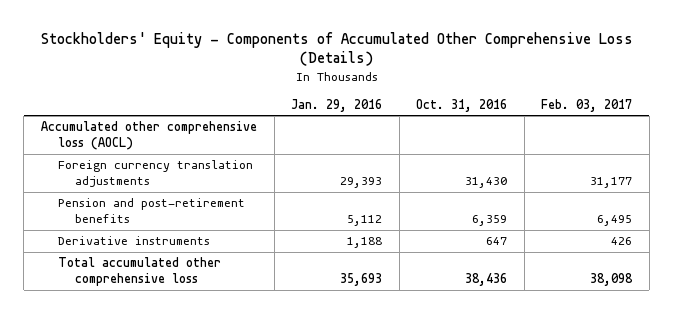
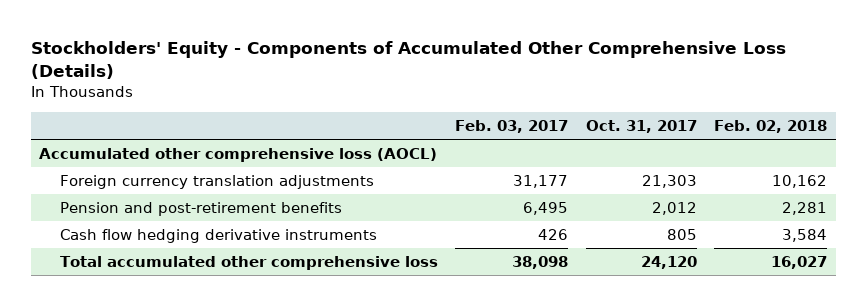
[291,98,383,112] Jan. 29, 2016 -> none
[416,98,508,112] Oct. 31, 2016 -> none
none -> [585,120,697,134] Oct. 31, 2017
none -> [714,120,828,134] Feb. 02, 2018
[57,236,210,246] Derivative instruments -> [59,228,377,243] Cash flow hedging derivative instruments

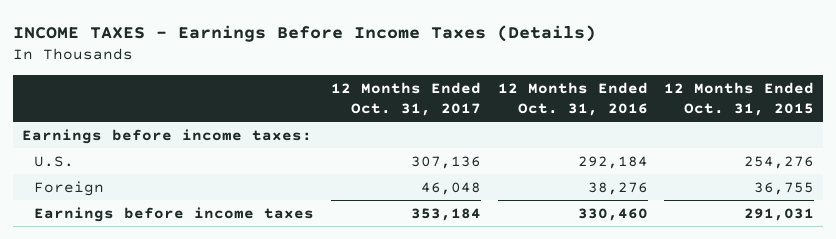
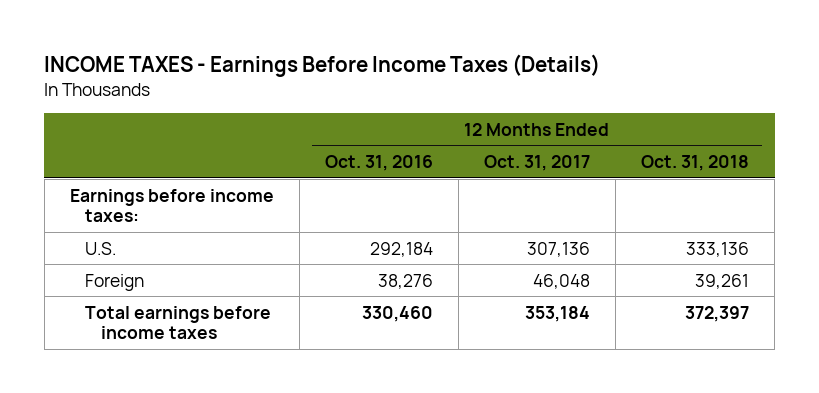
[664,82,815,116] 12 Months Ended Oct. 31, 2015 -> none
none -> [641,155,750,172] Oct. 31, 2018
[33,206,314,222] Earnings before income taxes -> [85,305,272,340] Total earnings before income taxes

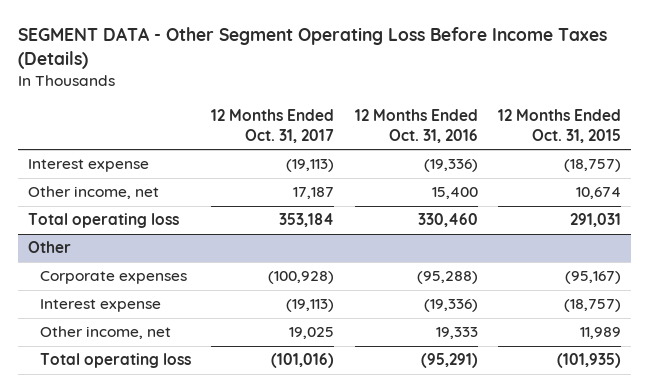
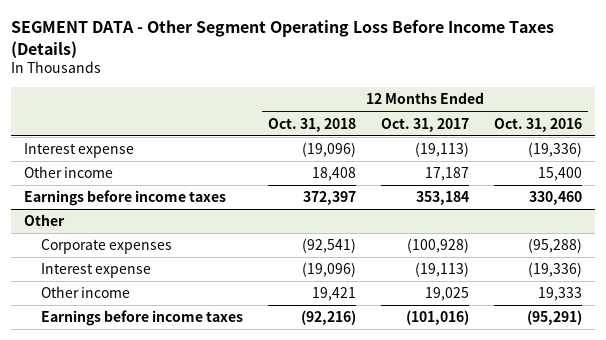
[498,108,622,143] 12 Months Ended Oct. 31, 2015 -> none
none -> [268,117,357,132] Oct. 31, 2018
[27,186,159,200] Other income, net -> [23,166,113,179] Other income
[27,213,179,229] Total operating loss -> [23,190,226,207] Earnings before income taxes
[39,326,171,340] Other income, net -> [41,286,131,299] Other income
[39,353,191,369] Total operating loss -> [41,310,244,327] Earnings before income taxes

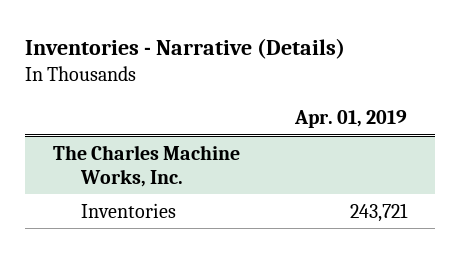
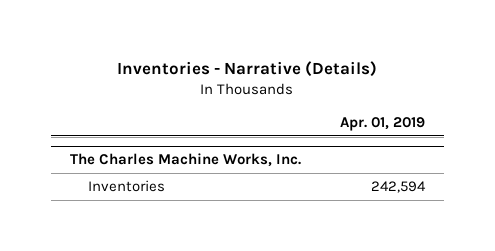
[350,202,409,222] 243,721 -> [370,180,426,193] 242,594

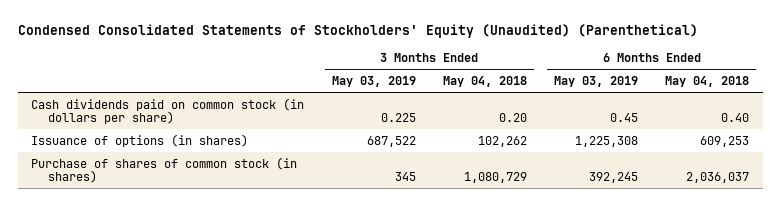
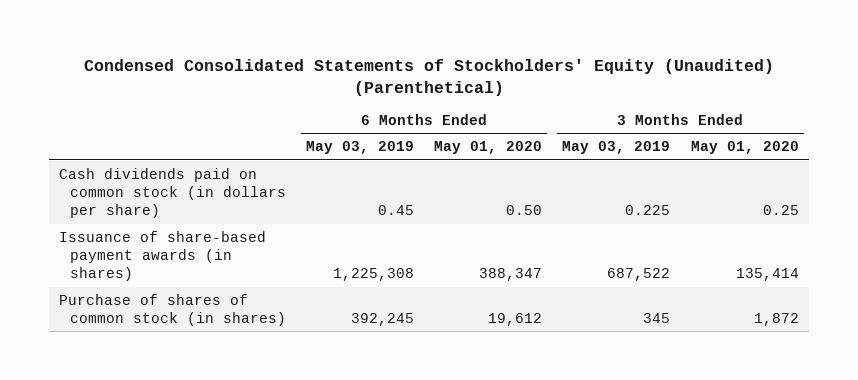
[442,76,527,88] May 04, 2018 -> none
[665,76,750,88] May 04, 2018 -> none
none -> [434,141,543,155] May 01, 2020
none -> [690,141,799,155] May 01, 2020
[31,133,249,147] Issuance of options (in shares) -> [59,230,267,282] Issuance of share-based payment awards (in shares)

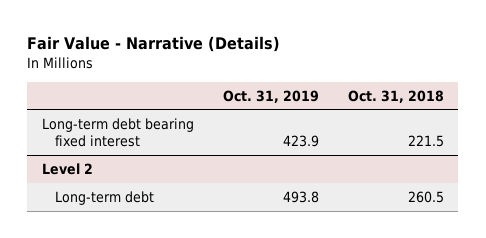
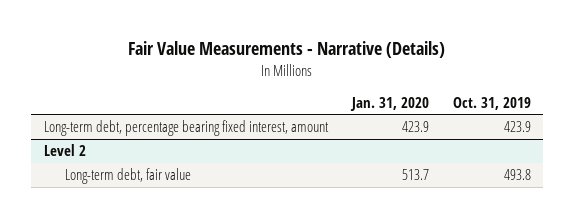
[27,35,281,52] Fair Value - Narrative (Details) -> [128,41,446,59] Fair Value Measurements - Narrative (Details)
[347,89,444,103] Oct. 31, 2018 -> none
none -> [349,97,429,112] Jan. 31, 2020
[41,117,194,148] Long-term debt bearing fixed interest -> [43,120,329,137] Long-term debt, percentage bearing fixed interest, amount
[55,190,155,205] Long-term debt -> [65,168,192,185] Long-term debt, fair value

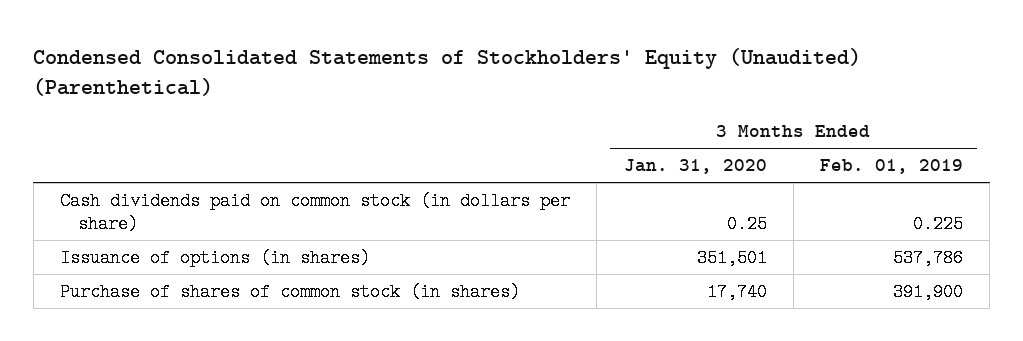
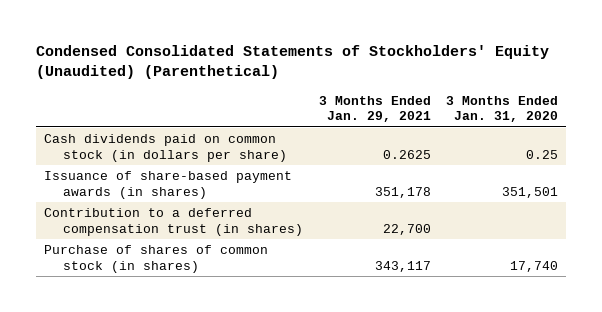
[820,159,964,175] Feb. 01, 2019 -> none
none -> [318,95,431,123] 3 Months Ended Jan. 29, 2021
[59,249,370,268] Issuance of options (in shares) -> [43,171,292,199] Issuance of share-based payment awards (in shares)
none -> [43,208,304,236] Contribution to a deferred compensation trust (in shares)

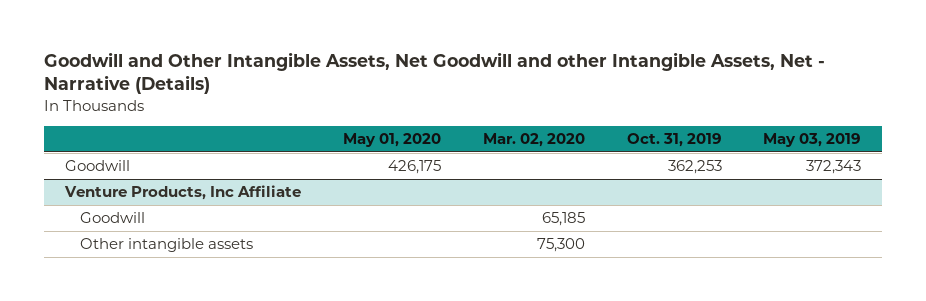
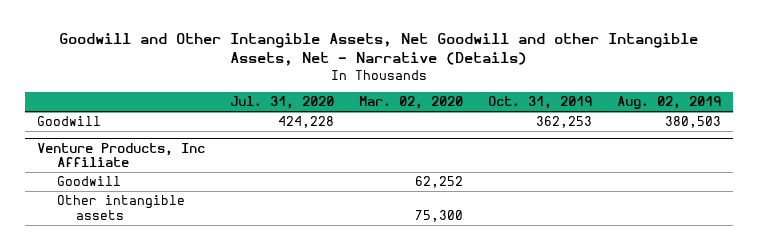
[342,132,441,147] May 01, 2020 -> none
[763,132,862,147] May 03, 2019 -> none
none -> [229,96,334,110] Jul. 31, 2020
none -> [616,96,721,110] Aug. 02, 2019
[541,212,585,227] 65,185 -> [414,176,463,189] 62,252

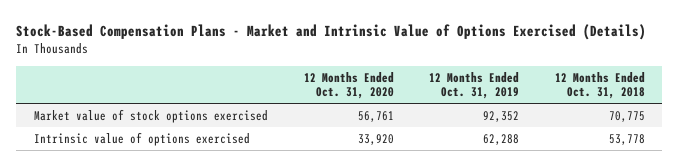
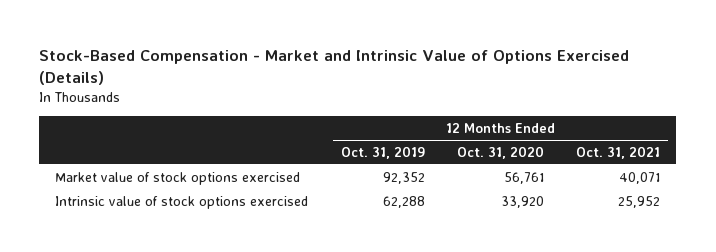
[16,23,647,40] Stock-Based Compensation Plans - Market and Intrinsic Value of Options Exercised (Details) -> [39,50,630,86] Stock-Based Compensation - Market and Intrinsic Value of Options Exercised (Details)
[554,71,645,100] 12 Months Ended Oct. 31, 2018 -> none
none -> [576,145,661,159] Oct. 31, 2021
[34,131,251,146] Intrinsic value of options exercised -> [55,195,309,209] Intrinsic value of stock options exercised

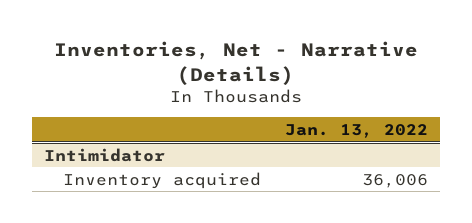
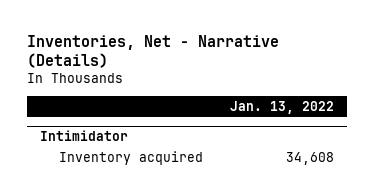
[361,173,428,188] 36,006 -> [285,152,334,166] 34,608

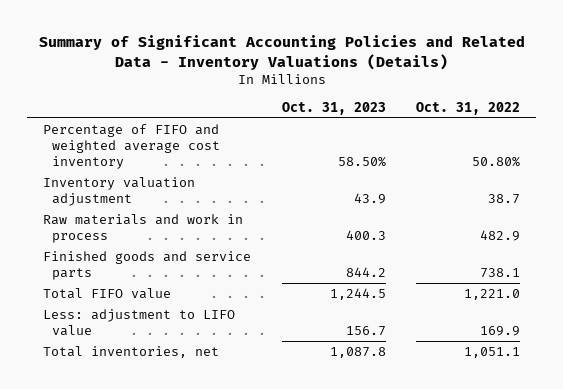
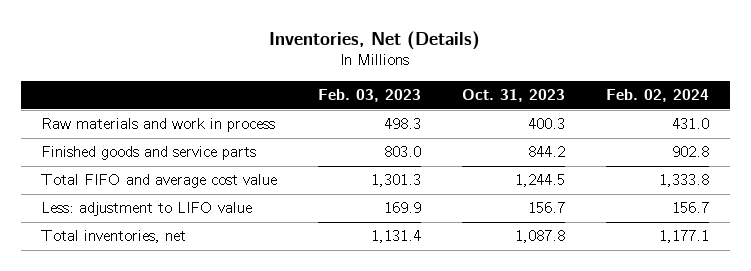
[38,34,525,70] Summary of Significant Accounting Policies and Related Data - Inventory Valuations (Details) -> [269,30,481,50] Inventories, Net (Details)
[416,101,521,115] Oct. 31, 2022 -> none
none -> [318,88,422,102] Feb. 03, 2023
none -> [606,88,710,102] Feb. 02, 2024
[42,124,221,169] Percentage of FIFO and weighted average cost inventory -> none
[42,177,195,206] Inventory valuation adjustment -> none
[42,288,171,300] Total FIFO value -> [41,174,278,189] Total FIFO and average cost value

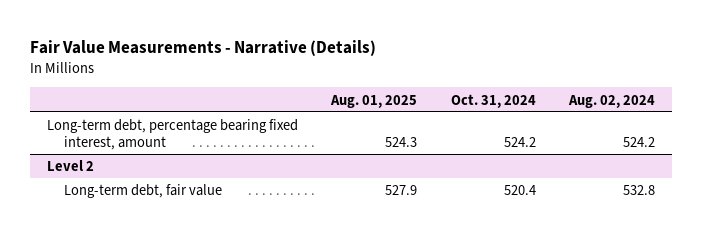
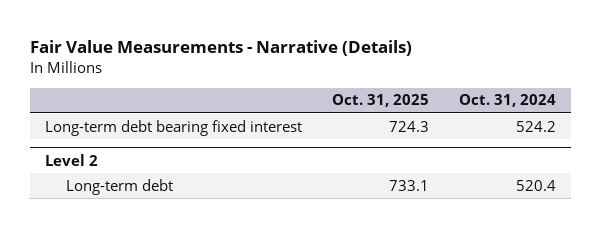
[330,94,418,108] Aug. 01, 2025 -> none
[568,94,656,108] Aug. 02, 2024 -> none
none -> [332,94,430,108] Oct. 31, 2025
[46,119,298,151] Long-term debt, percentage bearing fixed interest, amount -> [45,119,303,136] Long-term debt bearing fixed interest
[63,184,222,199] Long-term debt, fair value -> [66,178,174,195] Long-term debt

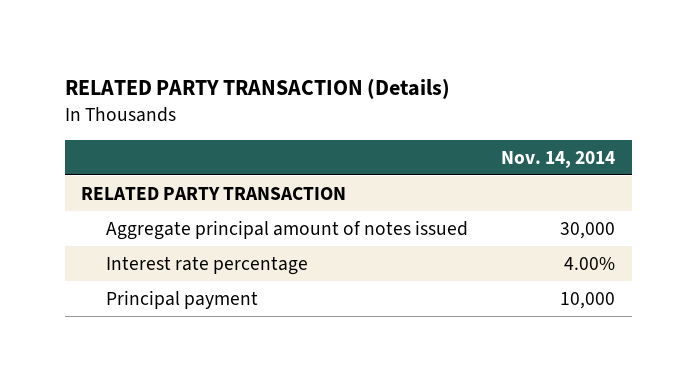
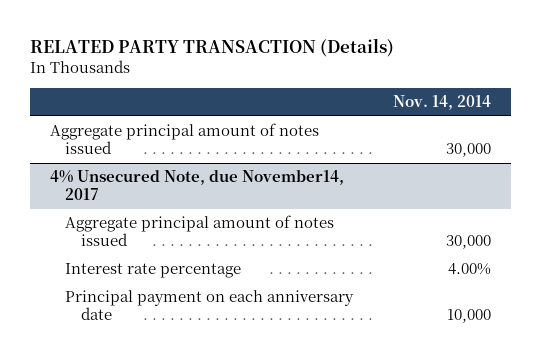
[81,186,347,200] RELATED PARTY TRANSACTION -> none
none -> [49,170,344,201] 4% Unsecured Note, due November14, 2017
none -> [65,215,335,247] Aggregate principal amount of notes issued
[105,289,258,309] Principal payment -> [65,290,355,321] Principal payment on each anniversary date

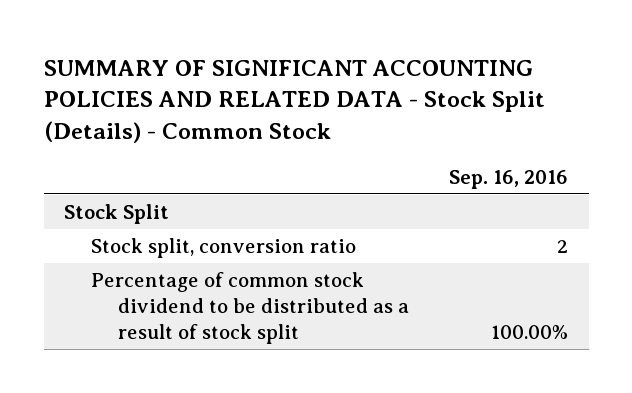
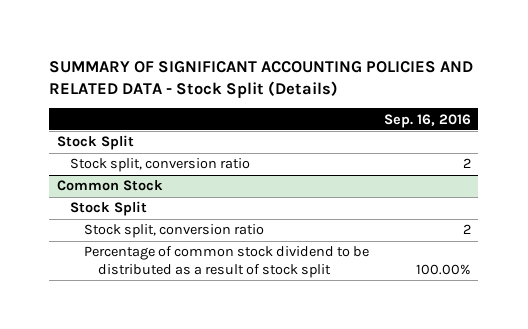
[43,59,545,143] SUMMARY OF SIGNIFICANT ACCOUNTING POLICIES AND RELATED DATA - Stock Split (Details) - Common Stock -> [49,60,474,98] SUMMARY OF SIGNIFICANT ACCOUNTING POLICIES AND RELATED DATA - Stock Split (Details)
none -> [56,180,163,192] Common Stock
none -> [70,201,148,217] Stock Split
none -> [83,224,264,239] Stock split, conversion ratio

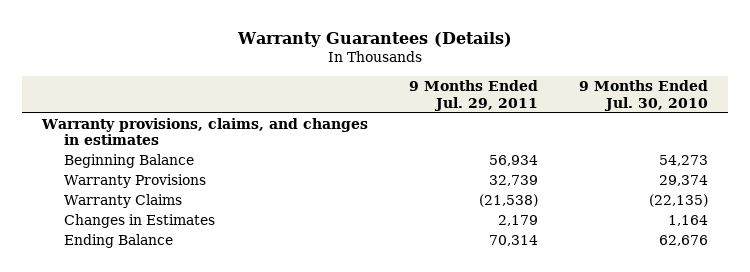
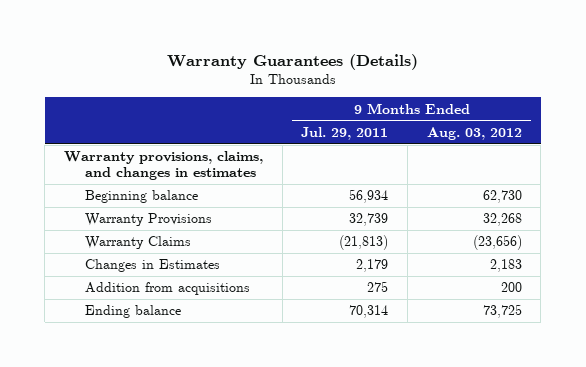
[578,80,708,111] 9 Months Ended Jul. 30, 2010 -> none
none -> [426,126,522,140] Aug. 03, 2012
[64,154,195,169] Beginning Balance -> [84,190,198,204] Beginning balance
[479,194,539,208] (21,538) -> [339,235,389,251] (21,813)
none -> [84,282,250,296] Addition from acquisitions
[64,234,174,249] Ending Balance -> [84,305,181,319] Ending balance

